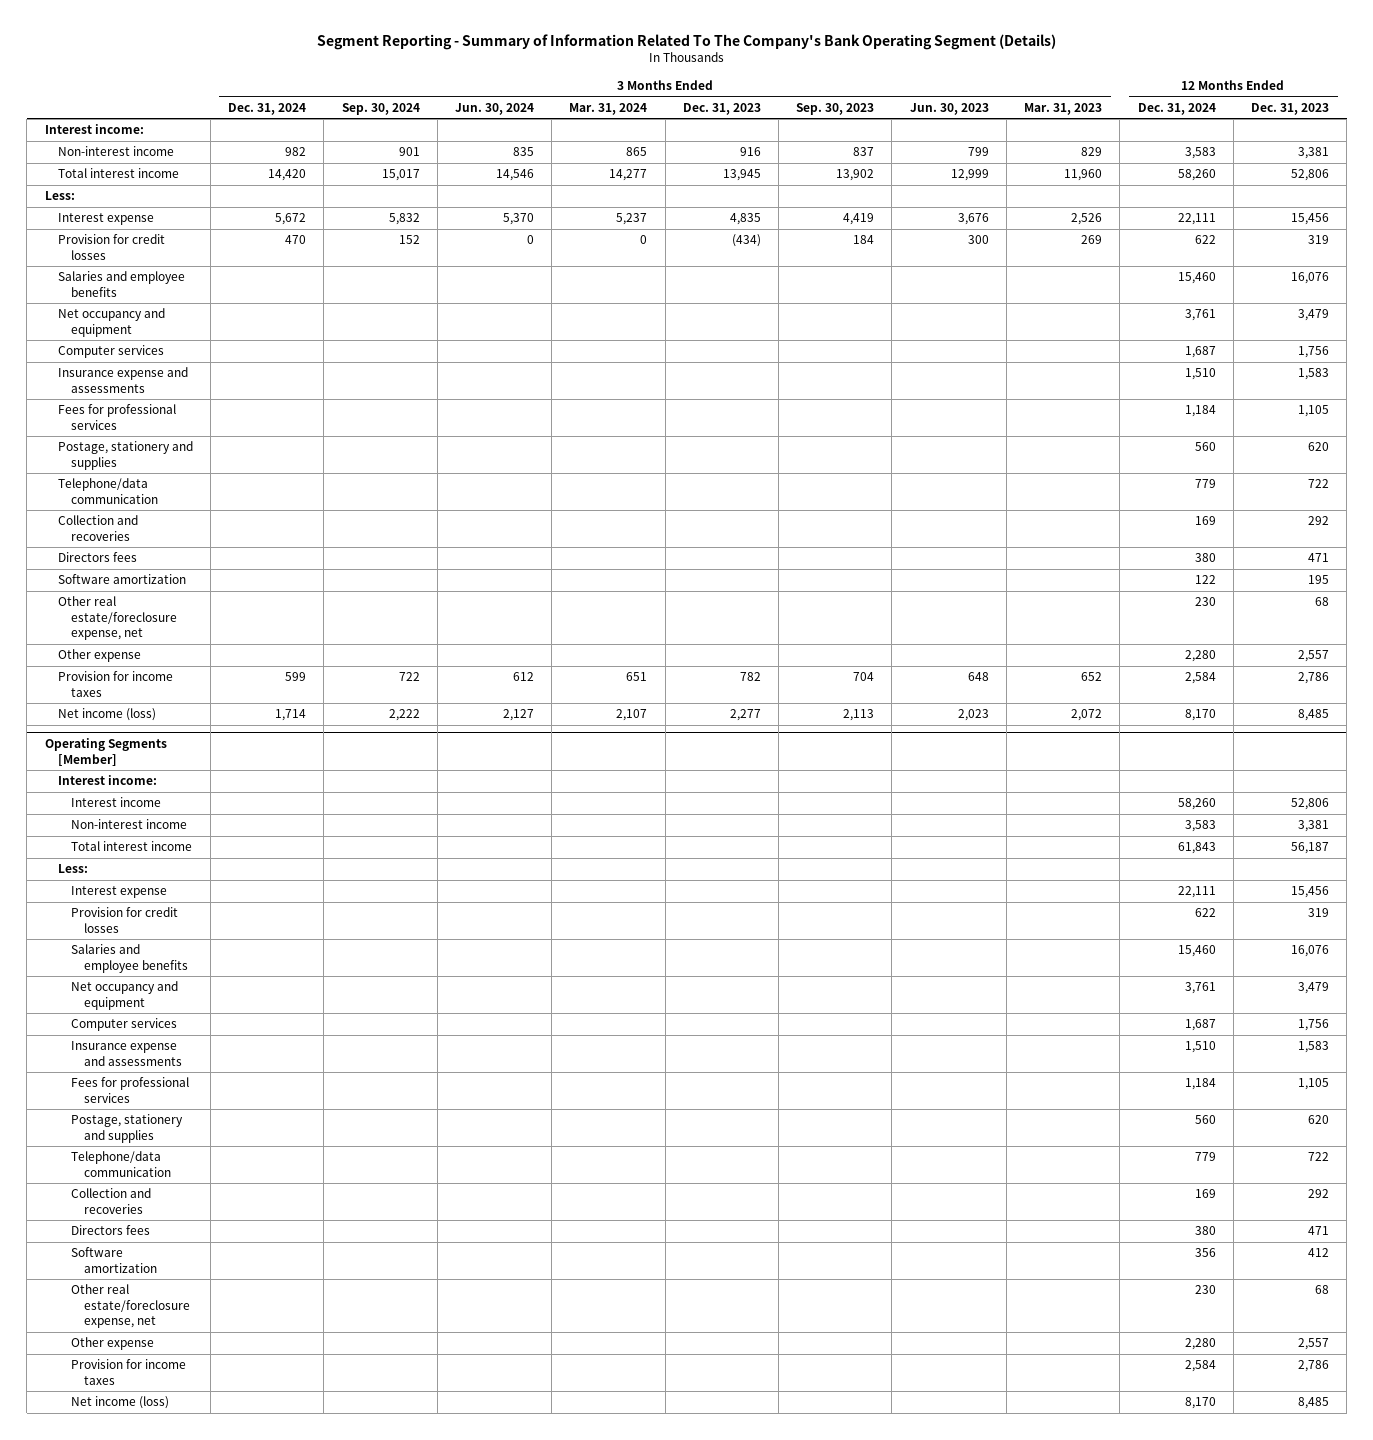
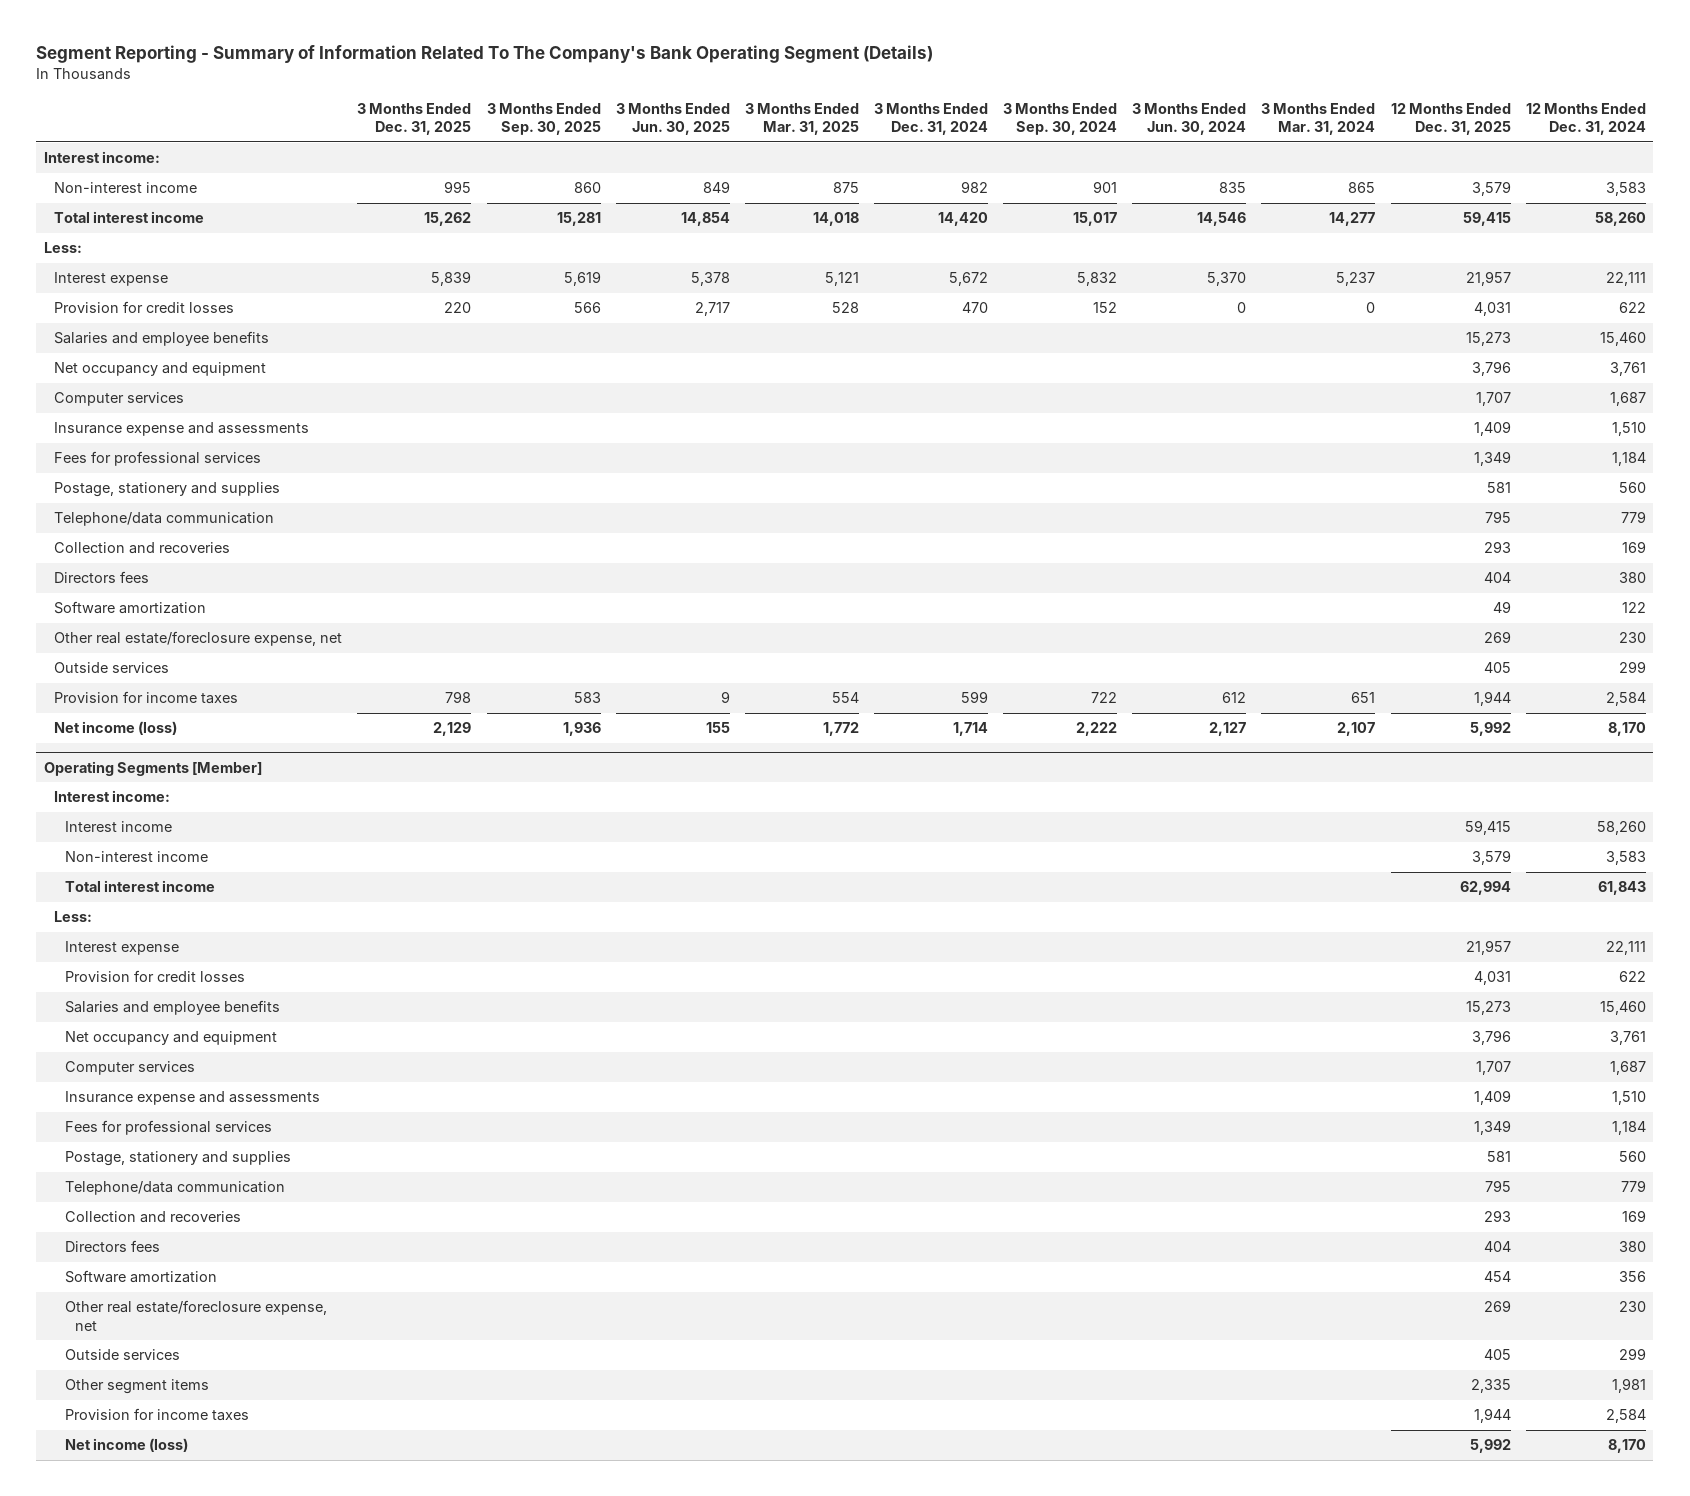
[682,102,761,115] Dec. 31, 2023 -> none
[796,102,875,115] Sep. 30, 2023 -> none
[909,102,989,115] Jun. 30, 2023 -> none
[1024,102,1103,115] Mar. 31, 2023 -> none
[1250,102,1329,115] Dec. 31, 2023 -> none
none -> [357,102,472,136] 3 Months Ended Dec. 31, 2025
none -> [486,102,601,136] 3 Months Ended Sep. 30, 2025
none -> [615,102,730,136] 3 Months Ended Jun. 30, 2025
none -> [744,102,859,136] 3 Months Ended Mar. 31, 2025
none -> [1390,102,1511,136] 12 Months Ended Dec. 31, 2025
[57,649,141,663] Other expense -> none
none -> [54,662,170,674] Outside services
[70,1337,154,1351] Other expense -> none
none -> [64,1349,180,1361] Outside services
none -> [64,1379,209,1395] Other segment items

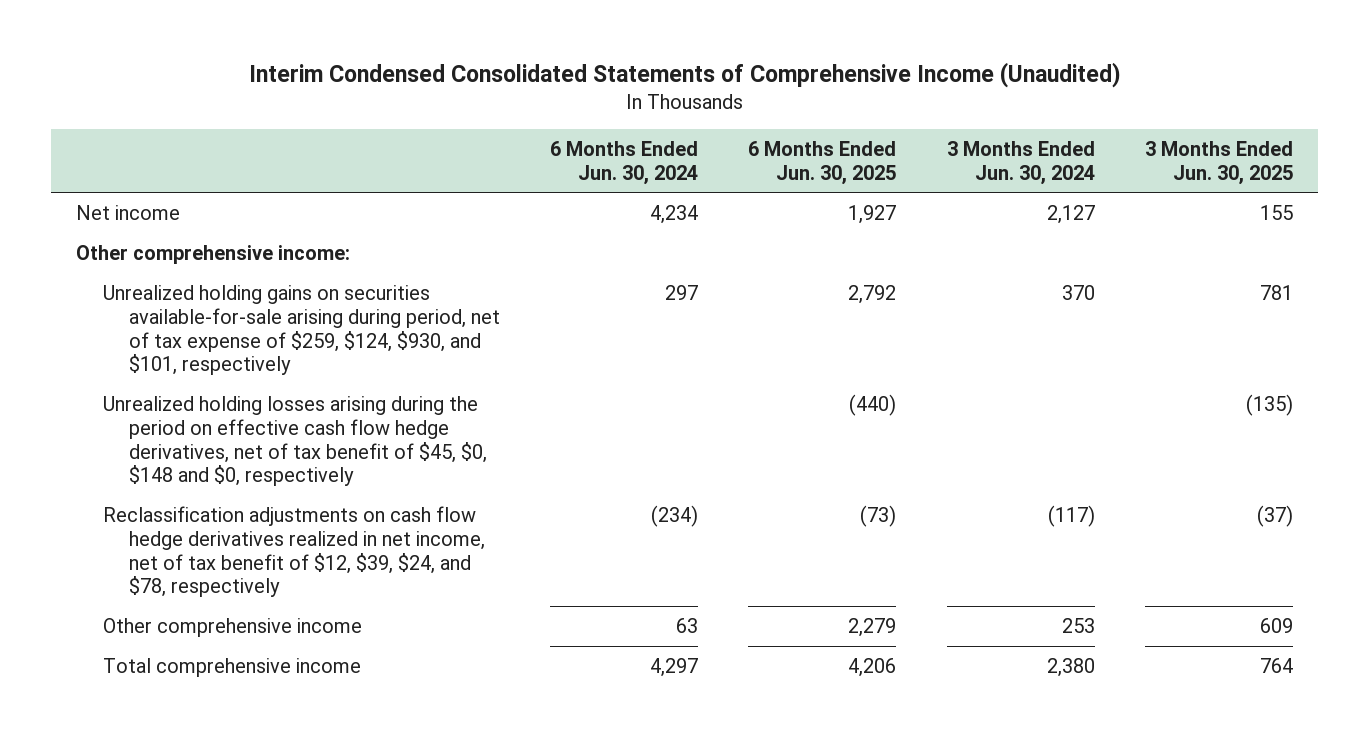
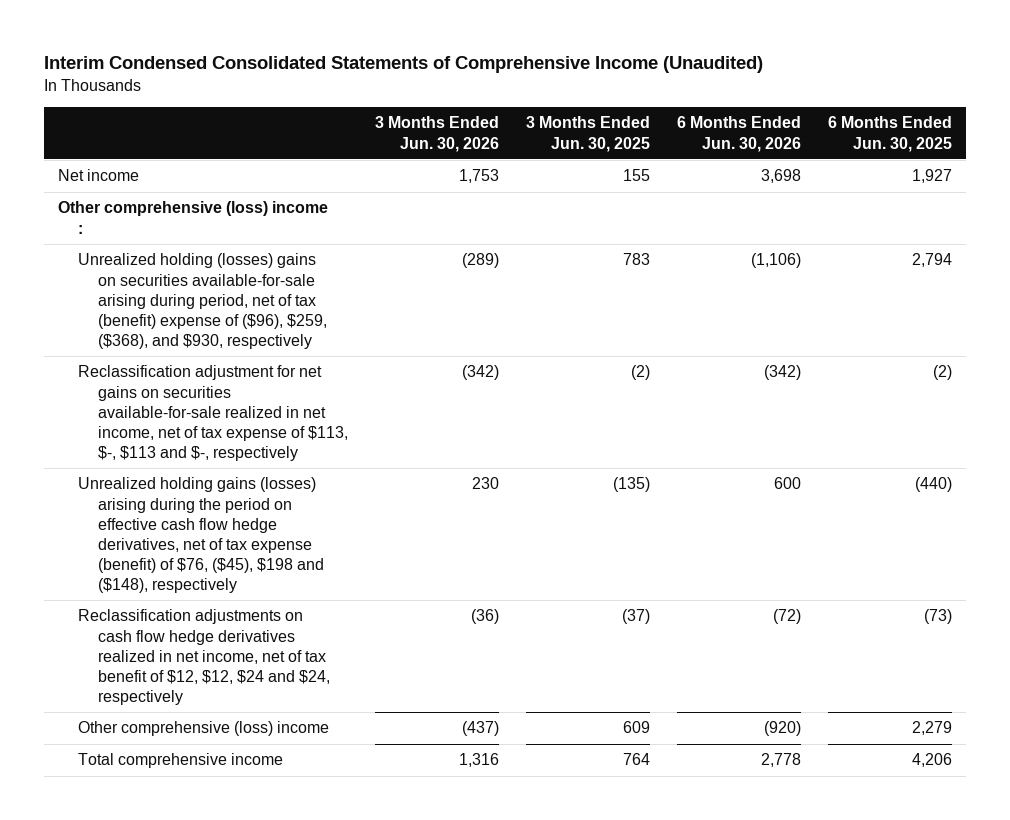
[550,140,699,185] 6 Months Ended Jun. 30, 2024 -> none
[946,140,1095,185] 3 Months Ended Jun. 30, 2024 -> none
none -> [375,116,500,152] 3 Months Ended Jun. 30, 2026
none -> [677,116,802,152] 6 Months Ended Jun. 30, 2026
[76,244,351,264] Other comprehensive income: -> [57,201,328,234] Other comprehensive (loss) income :
[102,284,500,376] Unrealized holding gains on securities available-for-sale arising during period, net of tax expense of $259, $124, $930, and $101, respectively -> [77,253,328,349] Unrealized holding (losses) gains on securities available-for-sale arising during period, net of tax (benefit) expense of ($96), $259, ($368), and $930, respectively
[848,284,897,304] 2,792 -> [912,253,953,268] 2,794
[1259,284,1293,300] 781 -> [623,253,651,266] 783
none -> [77,365,349,461] Reclassification adjustment for net gains on securities available-for-sale realized in net income, net of tax expense of $113, $-, $113 and $-, respectively
[102,395,487,487] Unrealized holding losses arising during the period on effective cash flow hedge derivatives, net of tax benefit of $45, $0, $148 and $0, respectively -> [77,477,325,594] Unrealized holding gains (losses) arising during the period on effective cash flow hedge derivatives, net of tax expense (benefit) of $76, ($45), $198 and ($148), respectively
[102,505,485,598] Reclassification adjustments on cash flow hedge derivatives realized in net income, net of tax benefit of $12, $39, $24, and $78, respectively -> [77,609,331,705] Reclassification adjustments on cash flow hedge derivatives realized in net income, net of tax benefit of $12, $12, $24 and $24, respectively
[102,617,362,637] Other comprehensive income -> [77,721,329,737] Other comprehensive (loss) income

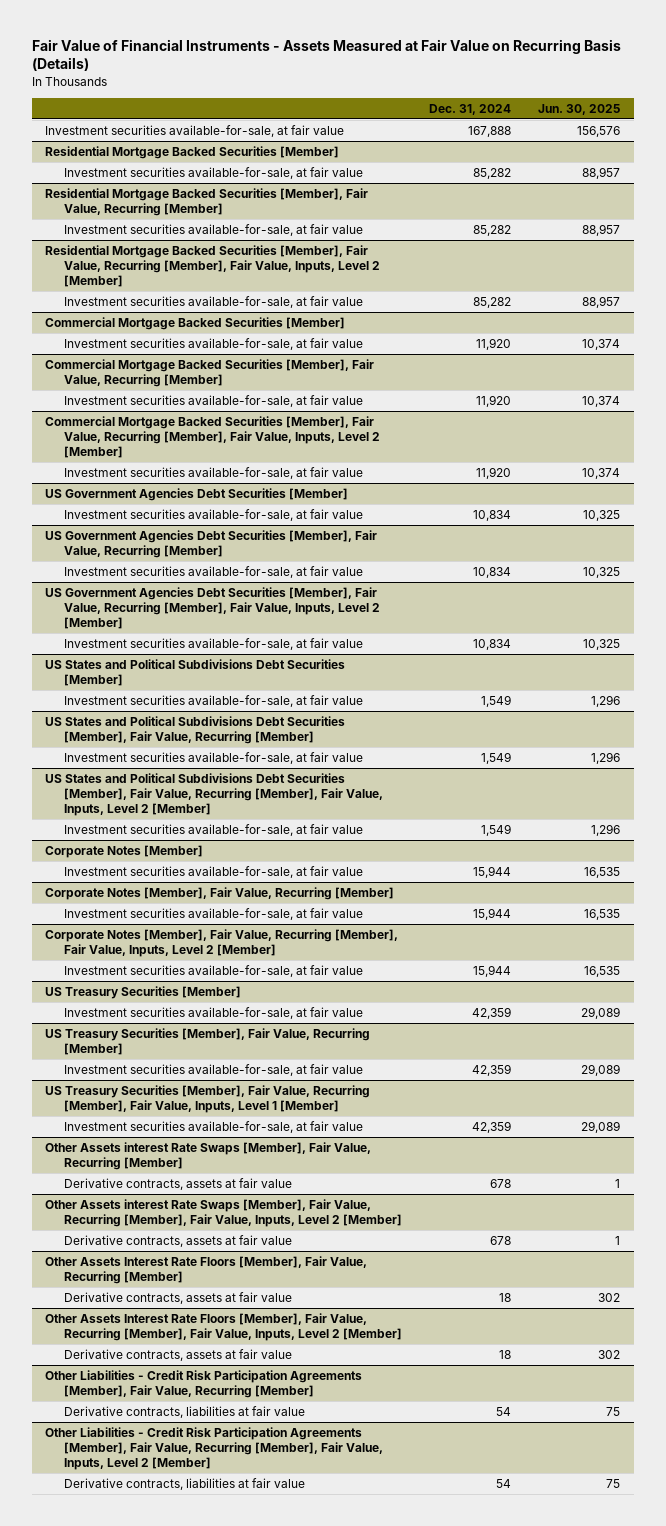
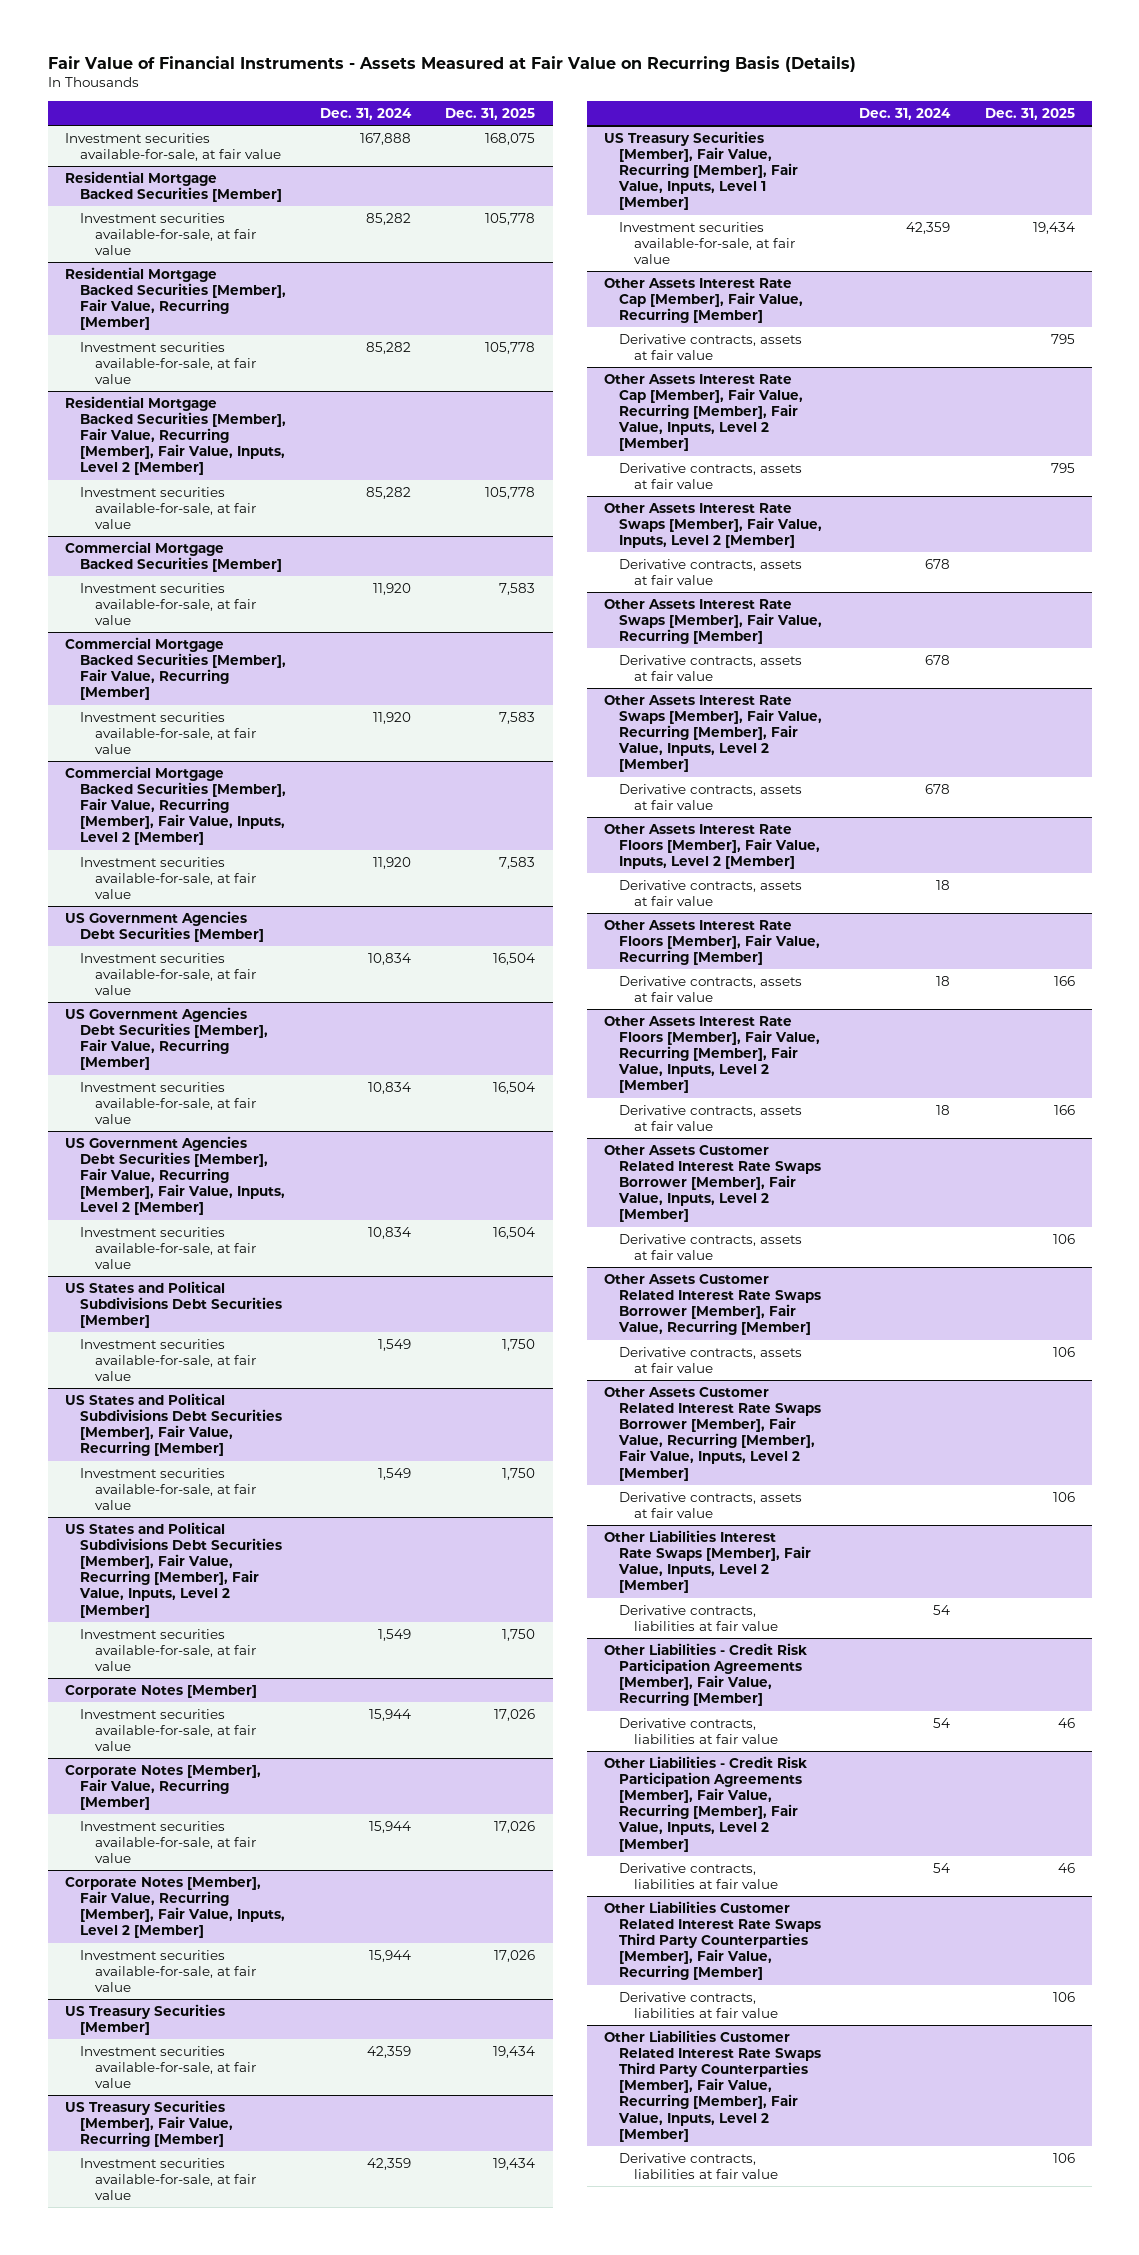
[538,103,621,115] Jun. 30, 2025 -> none
none -> [445,108,536,121] Dec. 31, 2025
[45,1141,372,1170] Other Assets interest Rate Swaps [Member], Fair Value, Recurring [Member] -> [604,277,804,324] Other Assets Interest Rate Cap [Member], Fair Value, Recurring [Member]
none -> [619,333,803,360] Derivative contracts, assets at fair value
none -> [604,373,804,452] Other Assets Interest Rate Cap [Member], Fair Value, Recurring [Member], Fair Value, Inputs, Level 2 [Member]
none -> [619,462,803,489] Derivative contracts, assets at fair value
none -> [604,502,823,549] Other Assets Interest Rate Swaps [Member], Fair Value, Inputs, Level 2 [Member]
[45,1198,402,1227] Other Assets interest Rate Swaps [Member], Fair Value, Recurring [Member], Fair Value, Inputs, Level 2 [Member] -> [604,598,823,645] Other Assets Interest Rate Swaps [Member], Fair Value, Recurring [Member]
none -> [604,694,823,773] Other Assets Interest Rate Swaps [Member], Fair Value, Recurring [Member], Fair Value, Inputs, Level 2 [Member]
none -> [619,783,803,810] Derivative contracts, assets at fair value
none -> [604,823,821,870] Other Assets Interest Rate Floors [Member], Fair Value, Inputs, Level 2 [Member]
none -> [619,879,803,906] Derivative contracts, assets at fair value
none -> [604,1144,822,1223] Other Assets Customer Related Interest Rate Swaps Borrower [Member], Fair Value, Inputs, Level 2 [Member]
none -> [619,1233,803,1260] Derivative contracts, assets at fair value
none -> [604,1273,822,1336] Other Assets Customer Related Interest Rate Swaps Borrower [Member], Fair Value, Recurring [Member]
none -> [619,1346,803,1373] Derivative contracts, assets at fair value
none -> [604,1386,822,1481] Other Assets Customer Related Interest Rate Swaps Borrower [Member], Fair Value, Recurring [Member], Fair Value, Inputs, Level 2 [Member]
none -> [619,1491,803,1518] Derivative contracts, assets at fair value
none -> [604,1529,812,1594] Other Liabilities Interest Rate Swaps [Member], Fair Value, Inputs, Level 2 [Member]
none -> [619,1604,779,1631] Derivative contracts, liabilities at fair value
none -> [604,1900,822,1981] Other Liabilities Customer Related Interest Rate Swaps Third Party Counterparties [Member], Fair Value, Recurring [Member]
none -> [619,1991,779,2018] Derivative contracts, liabilities at fair value
none -> [604,2029,822,2142] Other Liabilities Customer Related Interest Rate Swaps Third Party Counterparties [Member], Fair Value, Recurring [Member], Fair Value, Inputs, Level 2 [Member]
none -> [619,2152,779,2179] Derivative contracts, liabilities at fair value

